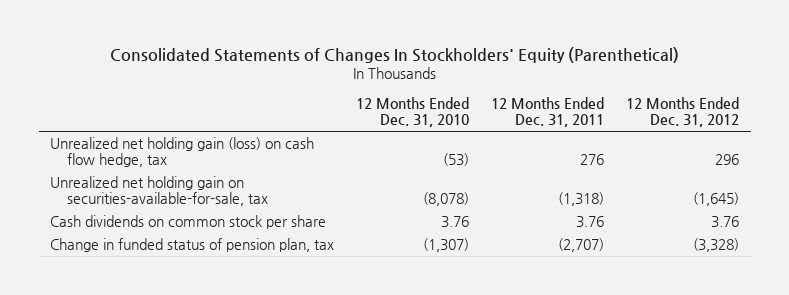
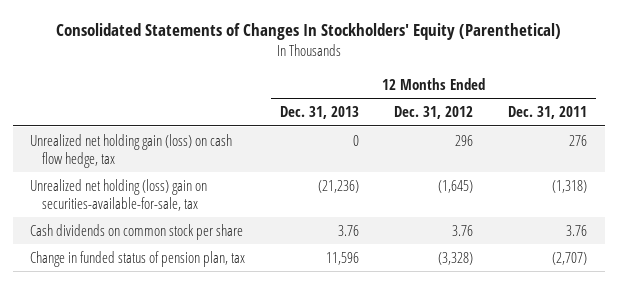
[356,97,470,128] 12 Months Ended Dec. 31, 2010 -> none
none -> [280,106,360,120] Dec. 31, 2013
[49,176,268,207] Unrealized net holding gain on securities-available-for-sale, tax -> [30,178,208,211] Unrealized net holding (loss) gain on securities-available-for-sale, tax

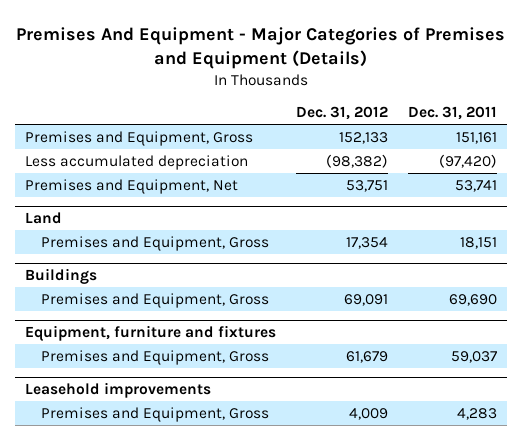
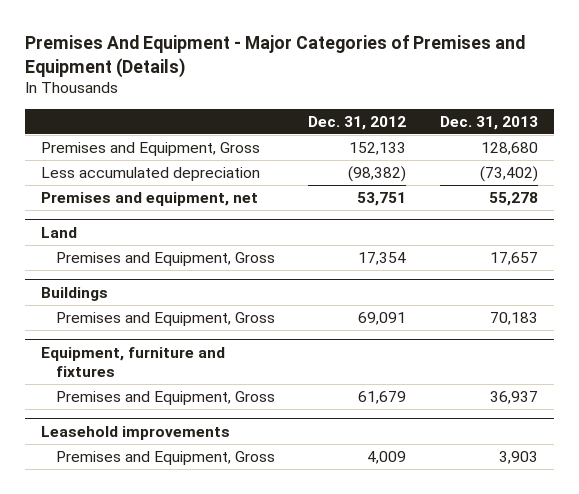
[408,106,498,121] Dec. 31, 2011 -> none
none -> [439,115,538,130] Dec. 31, 2013
[25,178,239,194] Premises and Equipment, Net -> [41,192,259,207] Premises and equipment, net

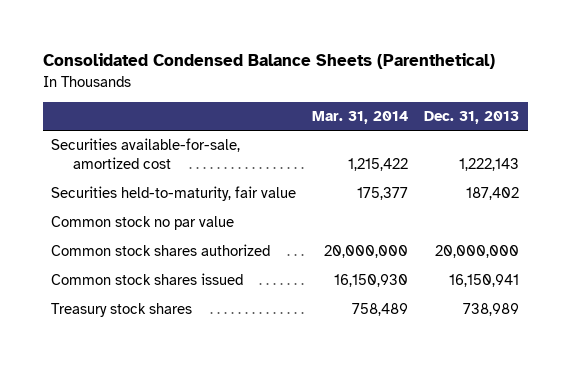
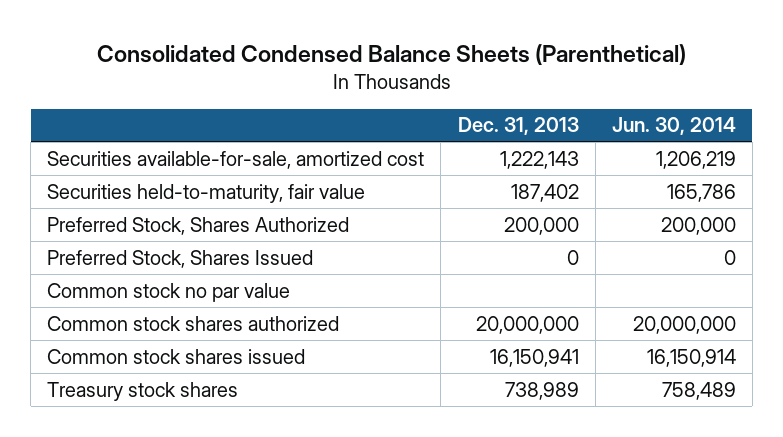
[312,111,409,125] Mar. 31, 2014 -> none
none -> [611,117,736,136] Jun. 30, 2014
none -> [47,216,350,235] Preferred Stock, Shares Authorized
none -> [47,249,314,268] Preferred Stock, Shares Issued

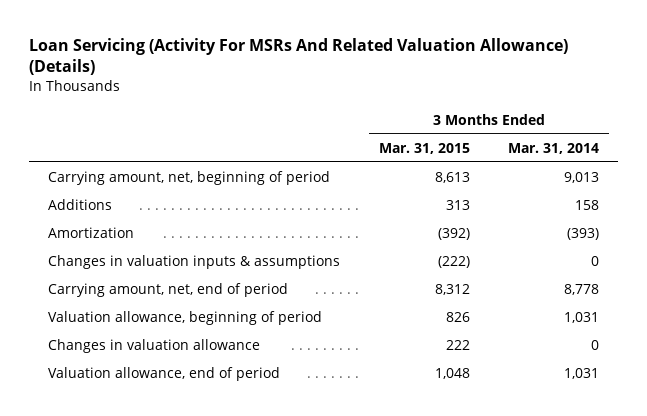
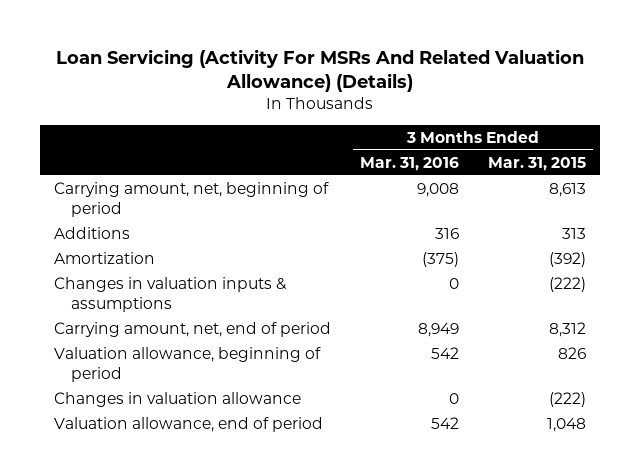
[508,142,600,154] Mar. 31, 2014 -> none
none -> [360,156,460,171] Mar. 31, 2016
[445,339,470,350] 222 -> [548,392,586,408] (222)

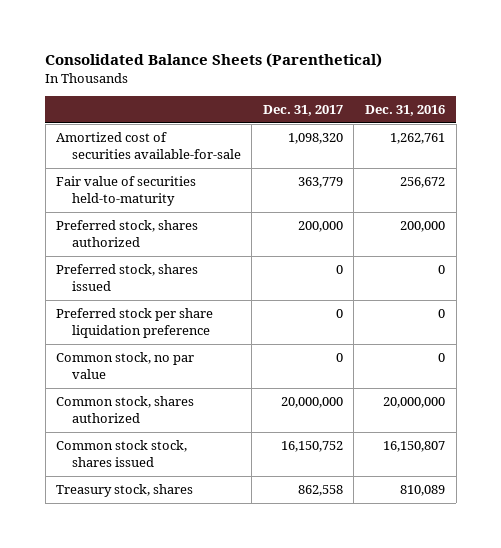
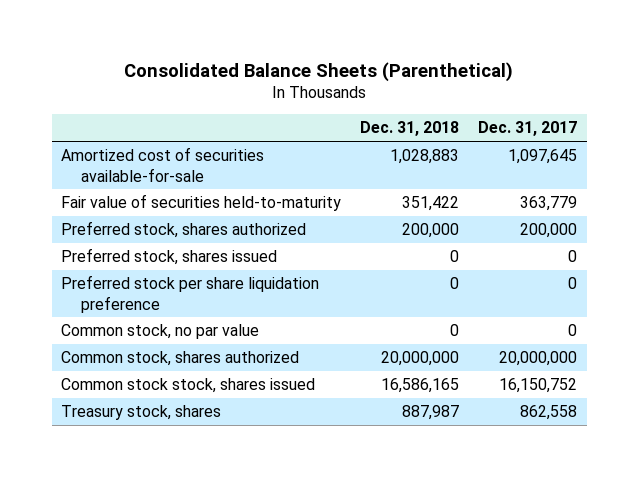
[365,105,446,117] Dec. 31, 2016 -> none
none -> [360,121,460,137] Dec. 31, 2018
[287,133,343,145] 1,098,320 -> [508,149,578,165] 1,097,645

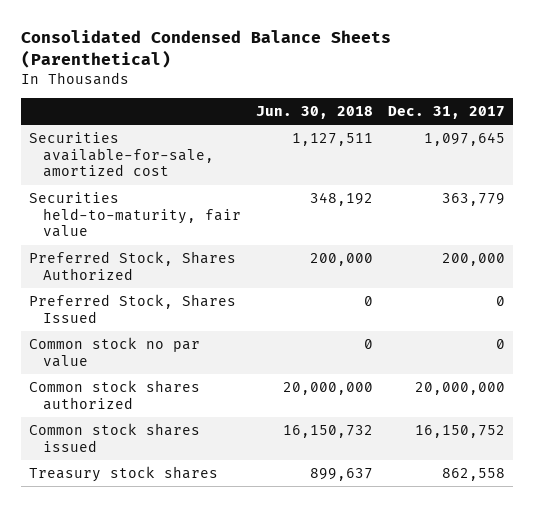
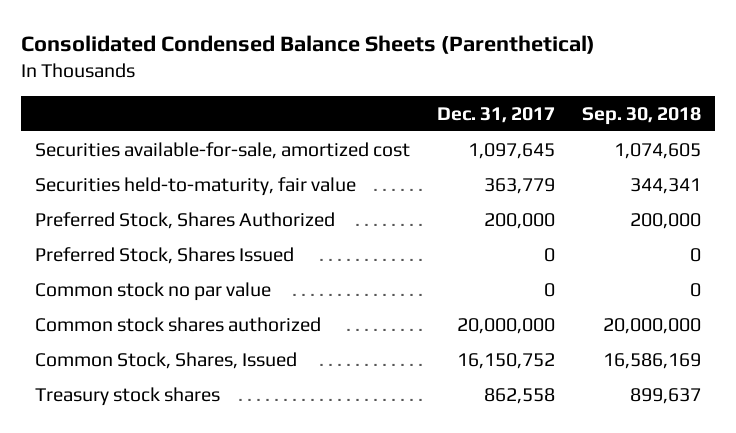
[256,105,374,119] Jun. 30, 2018 -> none
none -> [582,106,702,125] Sep. 30, 2018
[29,423,201,452] Common stock shares issued -> [34,351,297,369] Common Stock, Shares, Issued

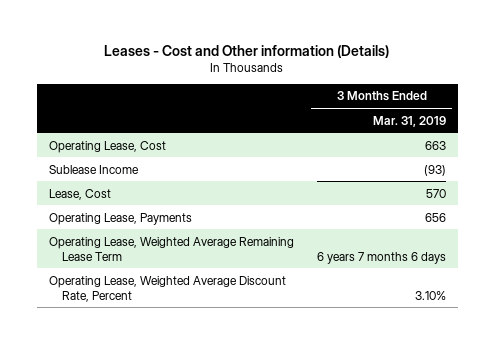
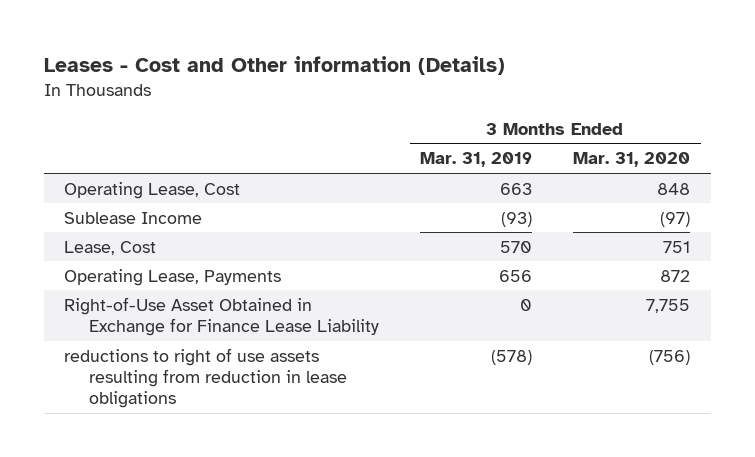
none -> [573,152,691,168] Mar. 31, 2020
[48,236,294,261] Operating Lease, Weighted Average Remaining Lease Term -> none
[48,275,286,302] Operating Lease, Weighted Average Discount Rate, Percent -> none
none -> [64,296,379,337] Right-of-Use Asset Obtained in Exchange for Finance Lease Liability
none -> [64,347,347,409] reductions to right of use assets resulting from reduction in lease obligations

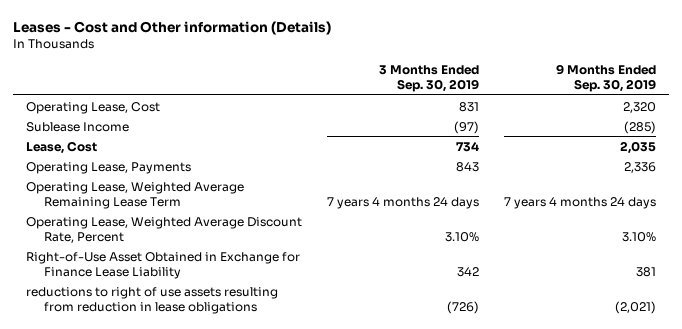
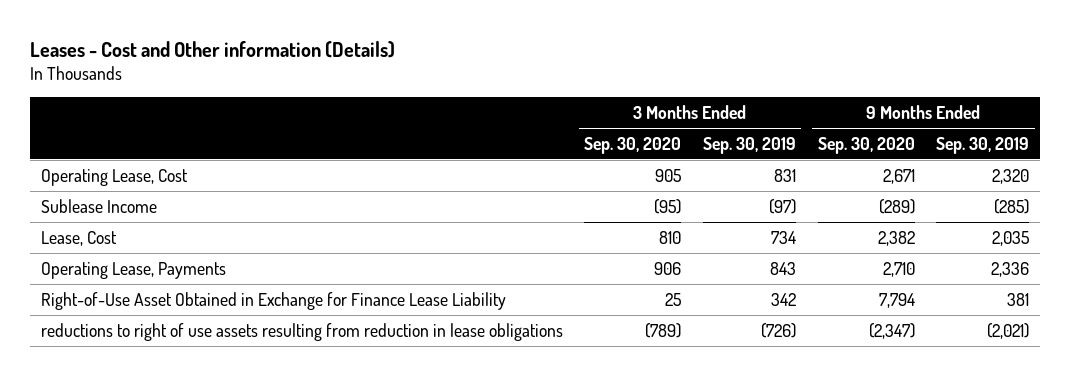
none -> [584,136,682,154] Sep. 30, 2020
none -> [817,136,915,154] Sep. 30, 2020
[25,181,244,209] Operating Lease, Weighted Average Remaining Lease Term -> none
[25,216,302,243] Operating Lease, Weighted Average Discount Rate, Percent -> none

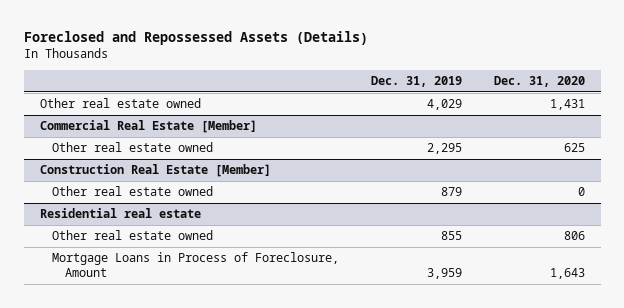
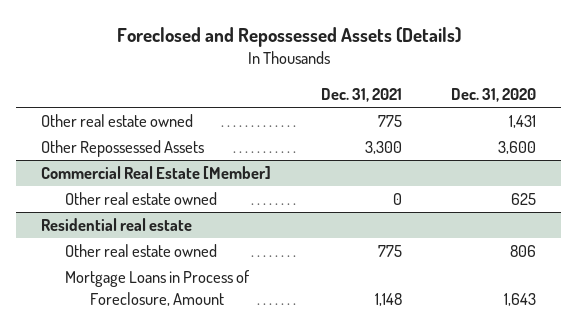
[370,76,462,88] Dec. 31, 2019 -> none
none -> [320,88,402,103] Dec. 31, 2021
none -> [40,140,204,158] Other Repossessed Assets
[39,164,271,178] Construction Real Estate [Member] -> none
[52,186,214,197] Other real estate owned -> none

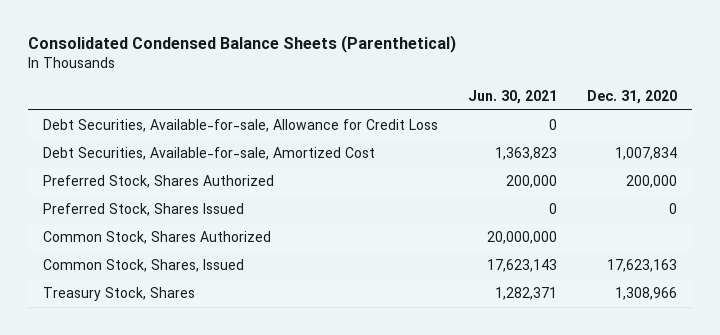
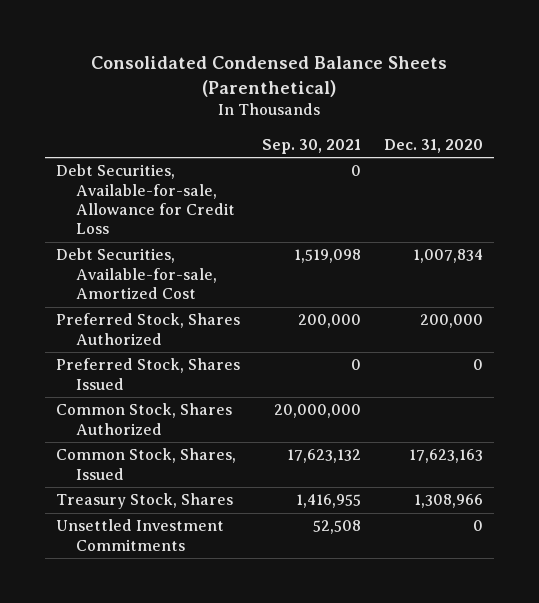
[467,89,557,104] Jun. 30, 2021 -> none
none -> [262,138,362,154] Sep. 30, 2021
none -> [55,519,224,551] Unsettled Investment Commitments

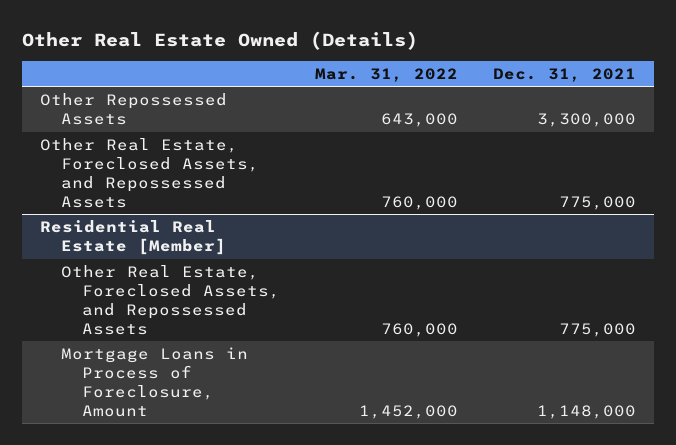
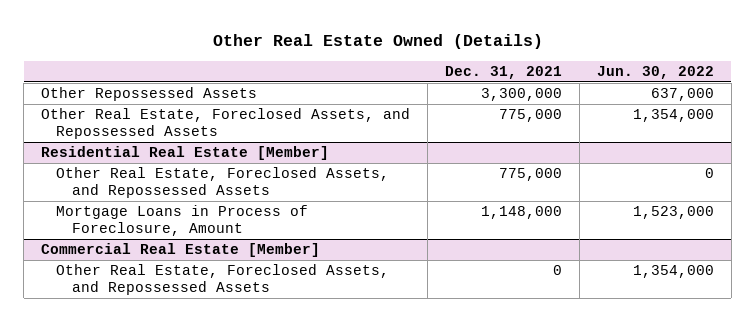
[314,67,458,82] Mar. 31, 2022 -> none
none -> [596,65,714,79] Jun. 30, 2022
none -> [41,243,321,258] Commercial Real Estate [Member]
none -> [56,264,390,296] Other Real Estate, Foreclosed Assets, and Repossessed Assets

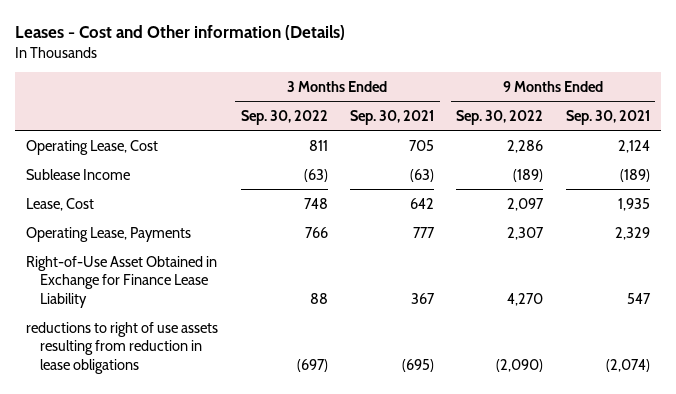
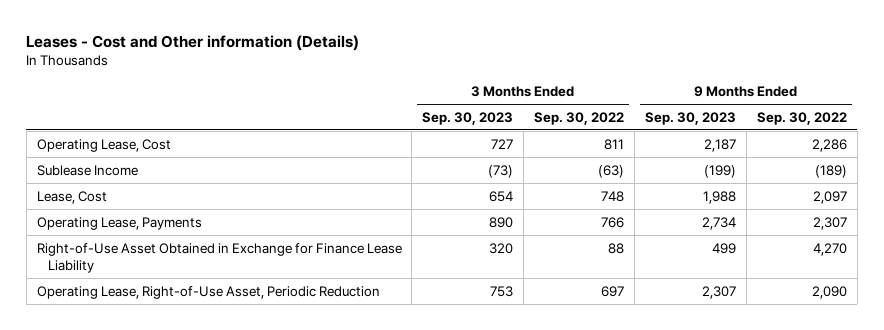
[350,109,435,125] Sep. 30, 2021 -> none
[565,109,650,125] Sep. 30, 2021 -> none
none -> [422,111,514,125] Sep. 30, 2023
none -> [645,111,737,125] Sep. 30, 2023
[26,321,219,374] reductions to right of use assets resulting from reduction in lease obligations -> none
none -> [36,285,380,299] Operating Lease, Right-of-Use Asset, Periodic Reduction

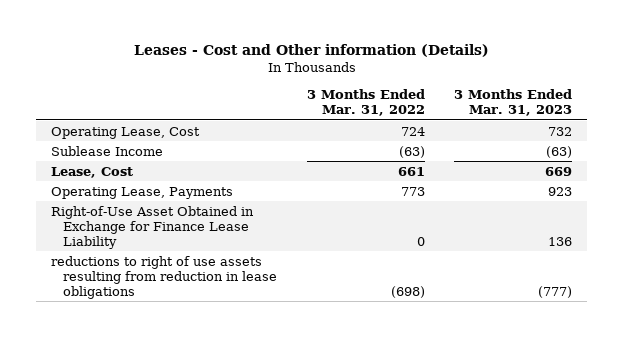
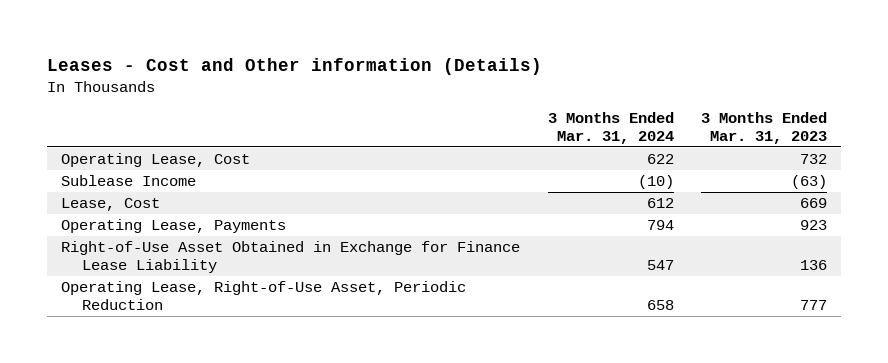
[306,89,425,117] 3 Months Ended Mar. 31, 2022 -> none
none -> [547,112,674,144] 3 Months Ended Mar. 31, 2024
[50,255,278,299] reductions to right of use assets resulting from reduction in lease obligations -> none
none -> [60,280,466,310] Operating Lease, Right-of-Use Asset, Periodic Reduction

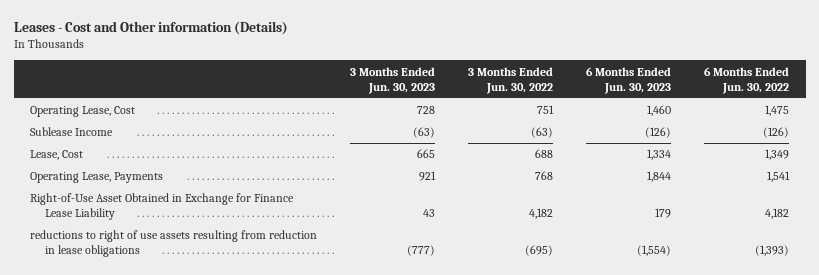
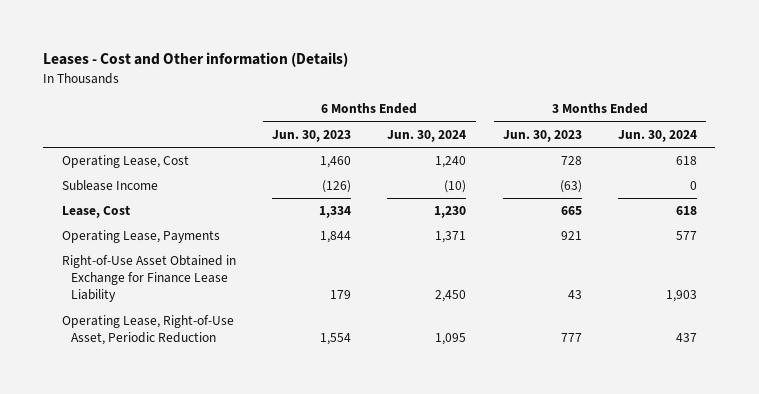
[468,66,554,94] 3 Months Ended Jun. 30, 2022 -> none
[704,66,790,94] 6 Months Ended Jun. 30, 2022 -> none
none -> [387,129,467,142] Jun. 30, 2024
none -> [618,129,698,142] Jun. 30, 2024
[30,230,318,258] reductions to right of use assets resulting from reduction in lease obligations -> none
none -> [61,315,234,346] Operating Lease, Right-of-Use Asset, Periodic Reduction

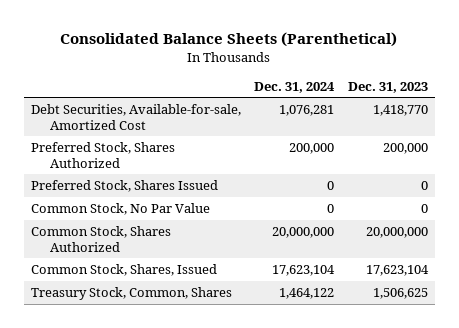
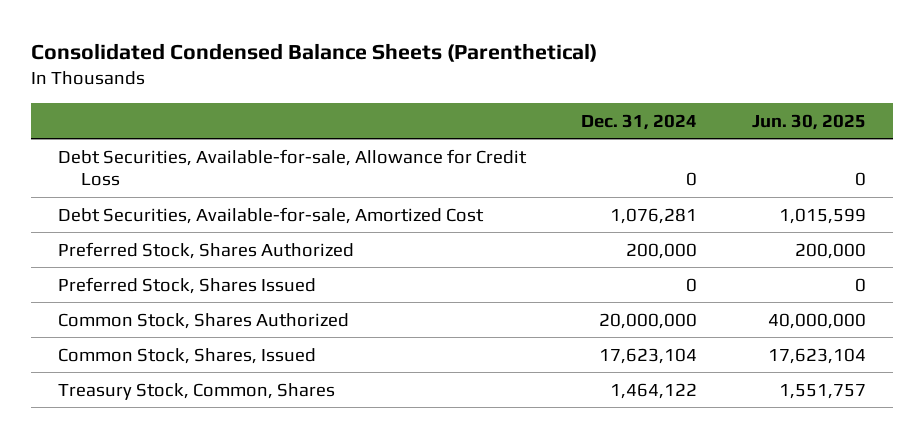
[60,32,398,48] Consolidated Balance Sheets (Parenthetical) -> [30,43,597,63] Consolidated Condensed Balance Sheets (Parenthetical)
[347,81,428,93] Dec. 31, 2023 -> none
none -> [751,113,866,130] Jun. 30, 2025
none -> [58,148,528,186] Debt Securities, Available-for-sale, Allowance for Credit Loss
[30,202,210,215] Common Stock, No Par Value -> none

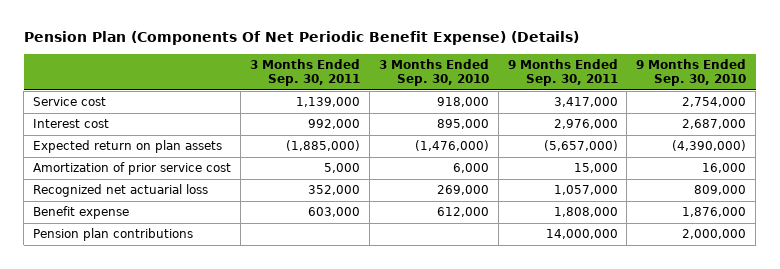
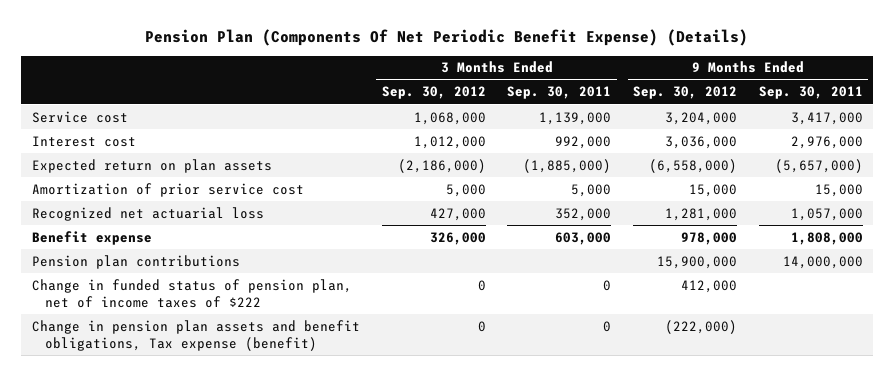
[378,59,489,87] 3 Months Ended Sep. 30, 2010 -> none
[636,59,747,87] 9 Months Ended Sep. 30, 2010 -> none
none -> [381,86,486,100] Sep. 30, 2012
none -> [633,86,738,100] Sep. 30, 2012
none -> [32,278,353,309] Change in funded status of pension plan, net of income taxes of $222
none -> [32,319,361,352] Change in pension plan assets and benefit obligations, Tax expense (benefit)

